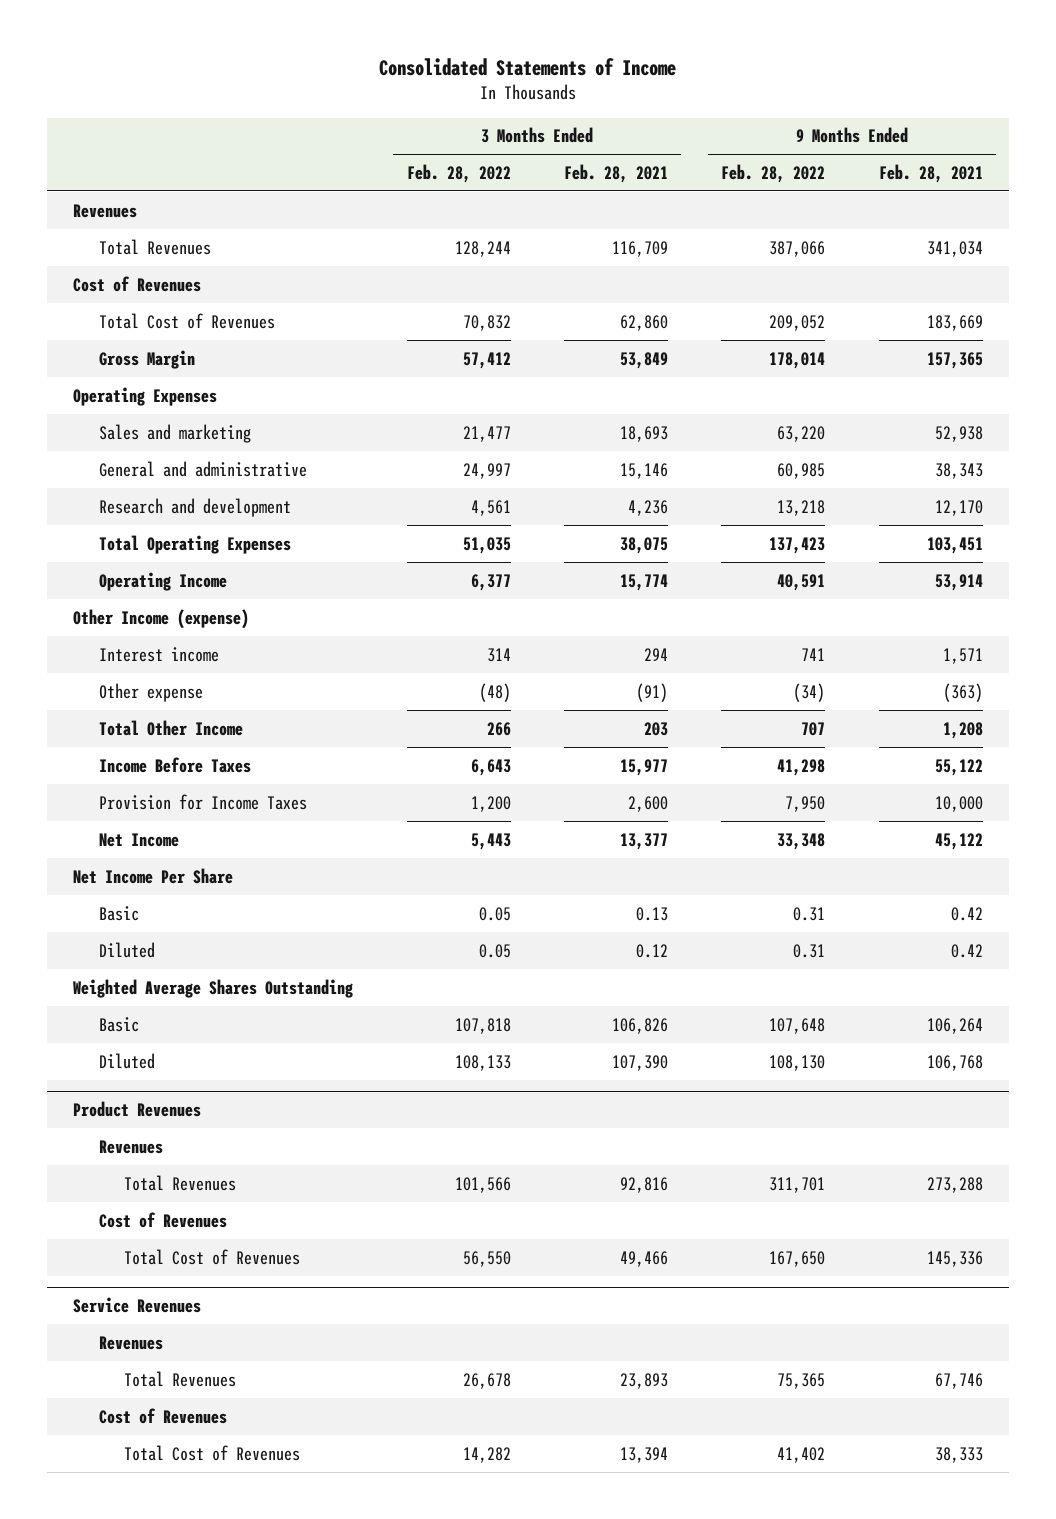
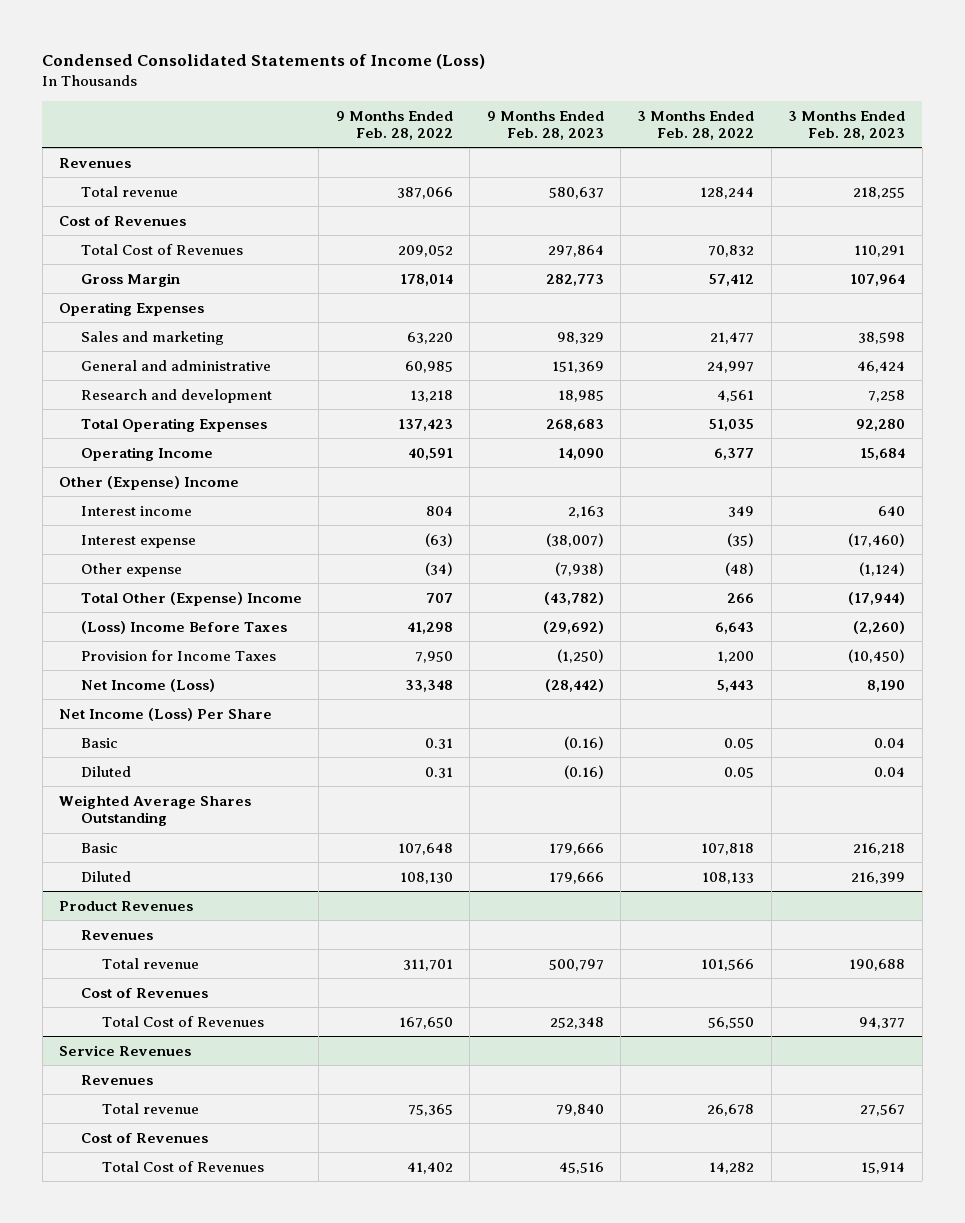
[379,57,677,76] Consolidated Statements of Income -> [42,53,486,69] Condensed Consolidated Statements of Income (Loss)
[564,163,669,183] Feb. 28, 2021 -> none
[878,163,983,183] Feb. 28, 2021 -> none
none -> [486,110,604,140] 9 Months Ended Feb. 28, 2023
none -> [788,110,906,140] 3 Months Ended Feb. 28, 2023
[98,238,211,255] Total Revenues -> [80,185,178,197] Total revenue
[73,608,250,629] Other Income (expense) -> [59,475,240,490] Other (Expense) Income
[486,647,511,662] 314 -> [728,505,755,517] 349
[801,647,826,661] 741 -> [425,505,453,516] 804
none -> [80,534,196,548] Interest expense
[98,719,243,736] Total Other Income -> [80,591,302,606] Total Other (Expense) Income
[98,756,251,773] Income Before Taxes -> [80,620,287,634] (Loss) Income Before Taxes
[98,832,179,847] Net Income -> [80,678,215,692] Net Income (Loss)
[73,867,234,884] Net Income Per Share -> [59,707,273,721] Net Income (Loss) Per Share
[124,1174,237,1191] Total Revenues -> [102,957,200,969] Total revenue
[124,1370,237,1387] Total Revenues -> [102,1102,200,1114] Total revenue

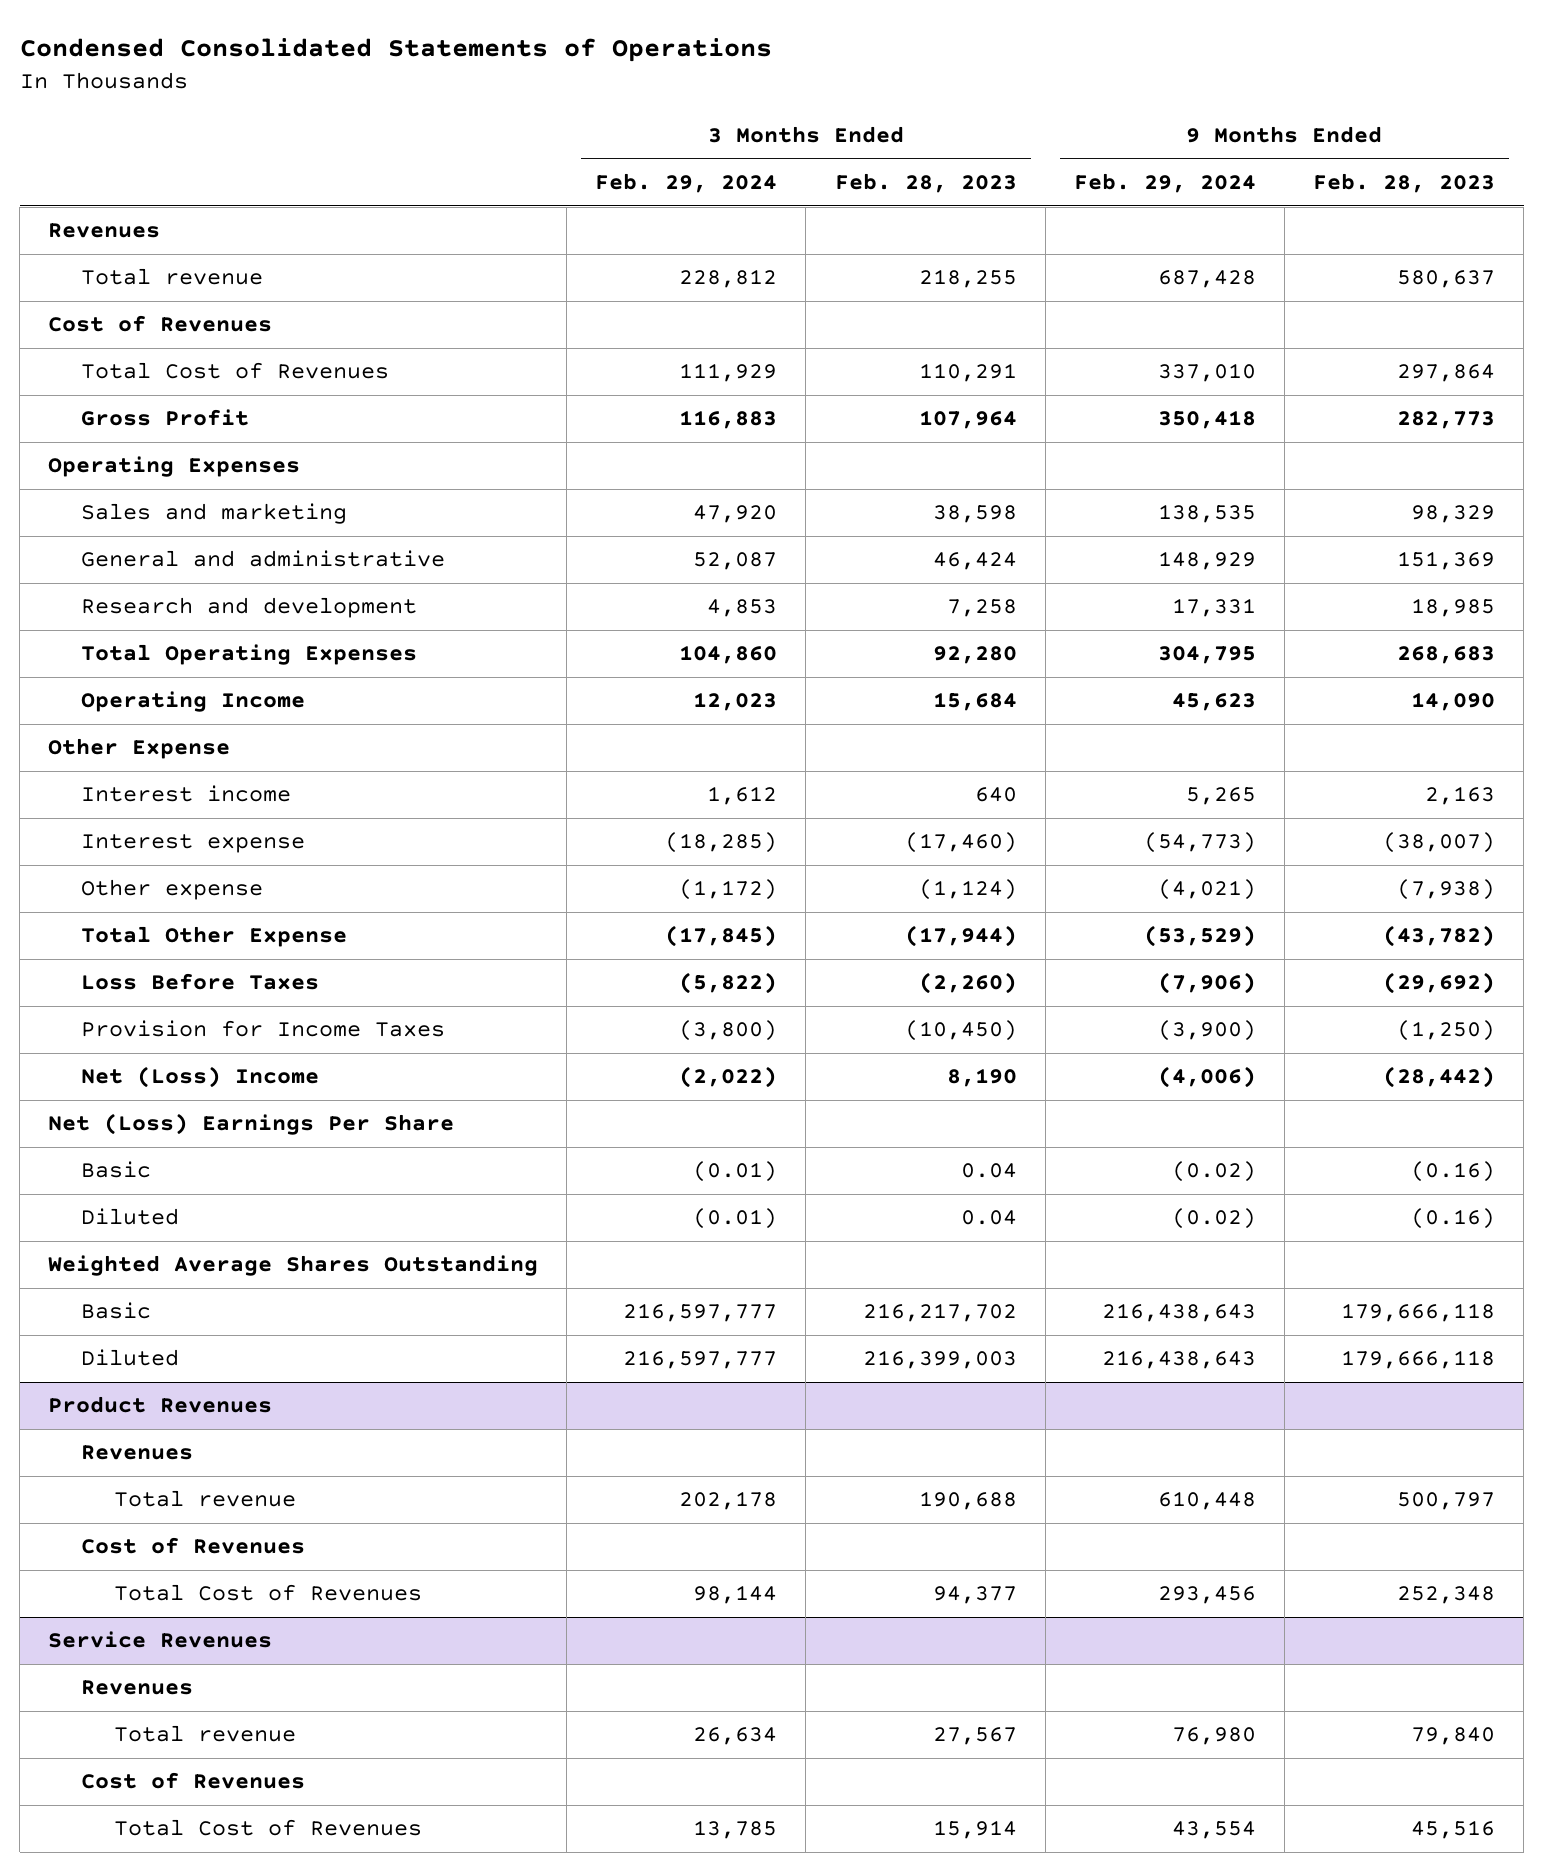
[42,53,486,69] Condensed Consolidated Statements of Income (Loss) -> [19,38,772,63] Condensed Consolidated Statements of Operations
[335,110,453,140] 9 Months Ended Feb. 28, 2022 -> none
[637,110,755,140] 3 Months Ended Feb. 28, 2022 -> none
none -> [595,173,778,194] Feb. 29, 2024
none -> [1073,173,1256,194] Feb. 29, 2024
[80,272,180,287] Gross Margin -> [80,409,249,427] Gross Profit
[59,475,240,490] Other (Expense) Income -> [48,738,231,760] Other Expense
[80,591,302,606] Total Other (Expense) Income -> [80,926,347,948] Total Other Expense
[80,620,287,634] (Loss) Income Before Taxes -> [80,973,319,991] Loss Before Taxes
[80,678,215,692] Net Income (Loss) -> [80,1066,319,1089] Net (Loss) Income
[59,707,273,721] Net Income (Loss) Per Share -> [48,1113,455,1136] Net (Loss) Earnings Per Share
[548,842,604,855] 179,666 -> [1341,1303,1496,1323] 179,666,118
[853,842,906,855] 216,218 -> [862,1303,1017,1323] 216,217,702
[548,871,604,884] 179,666 -> [1341,1350,1496,1370] 179,666,118
[851,871,906,884] 216,399 -> [862,1350,1017,1370] 216,399,003

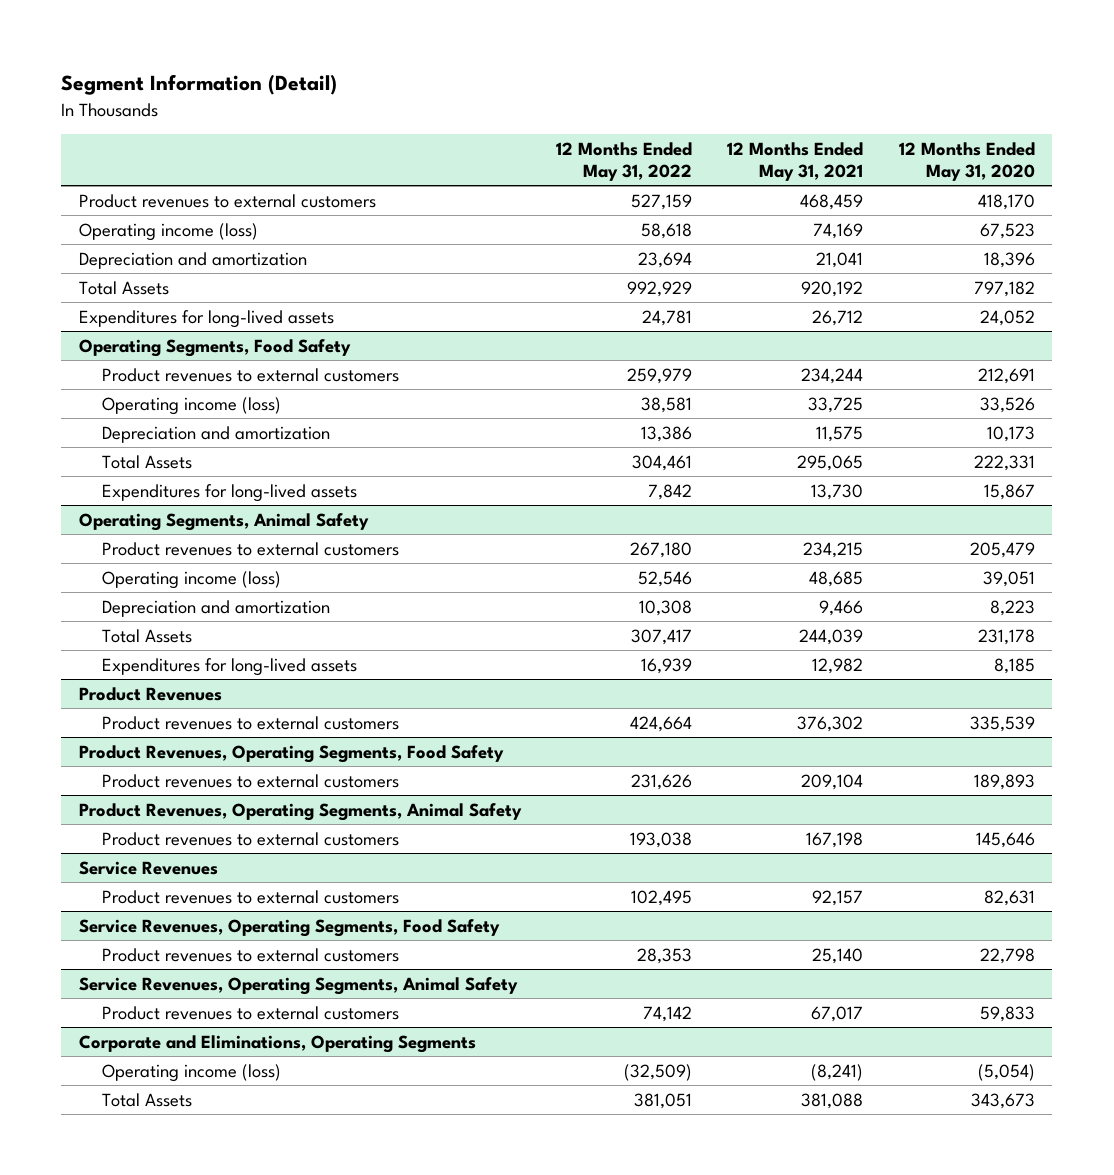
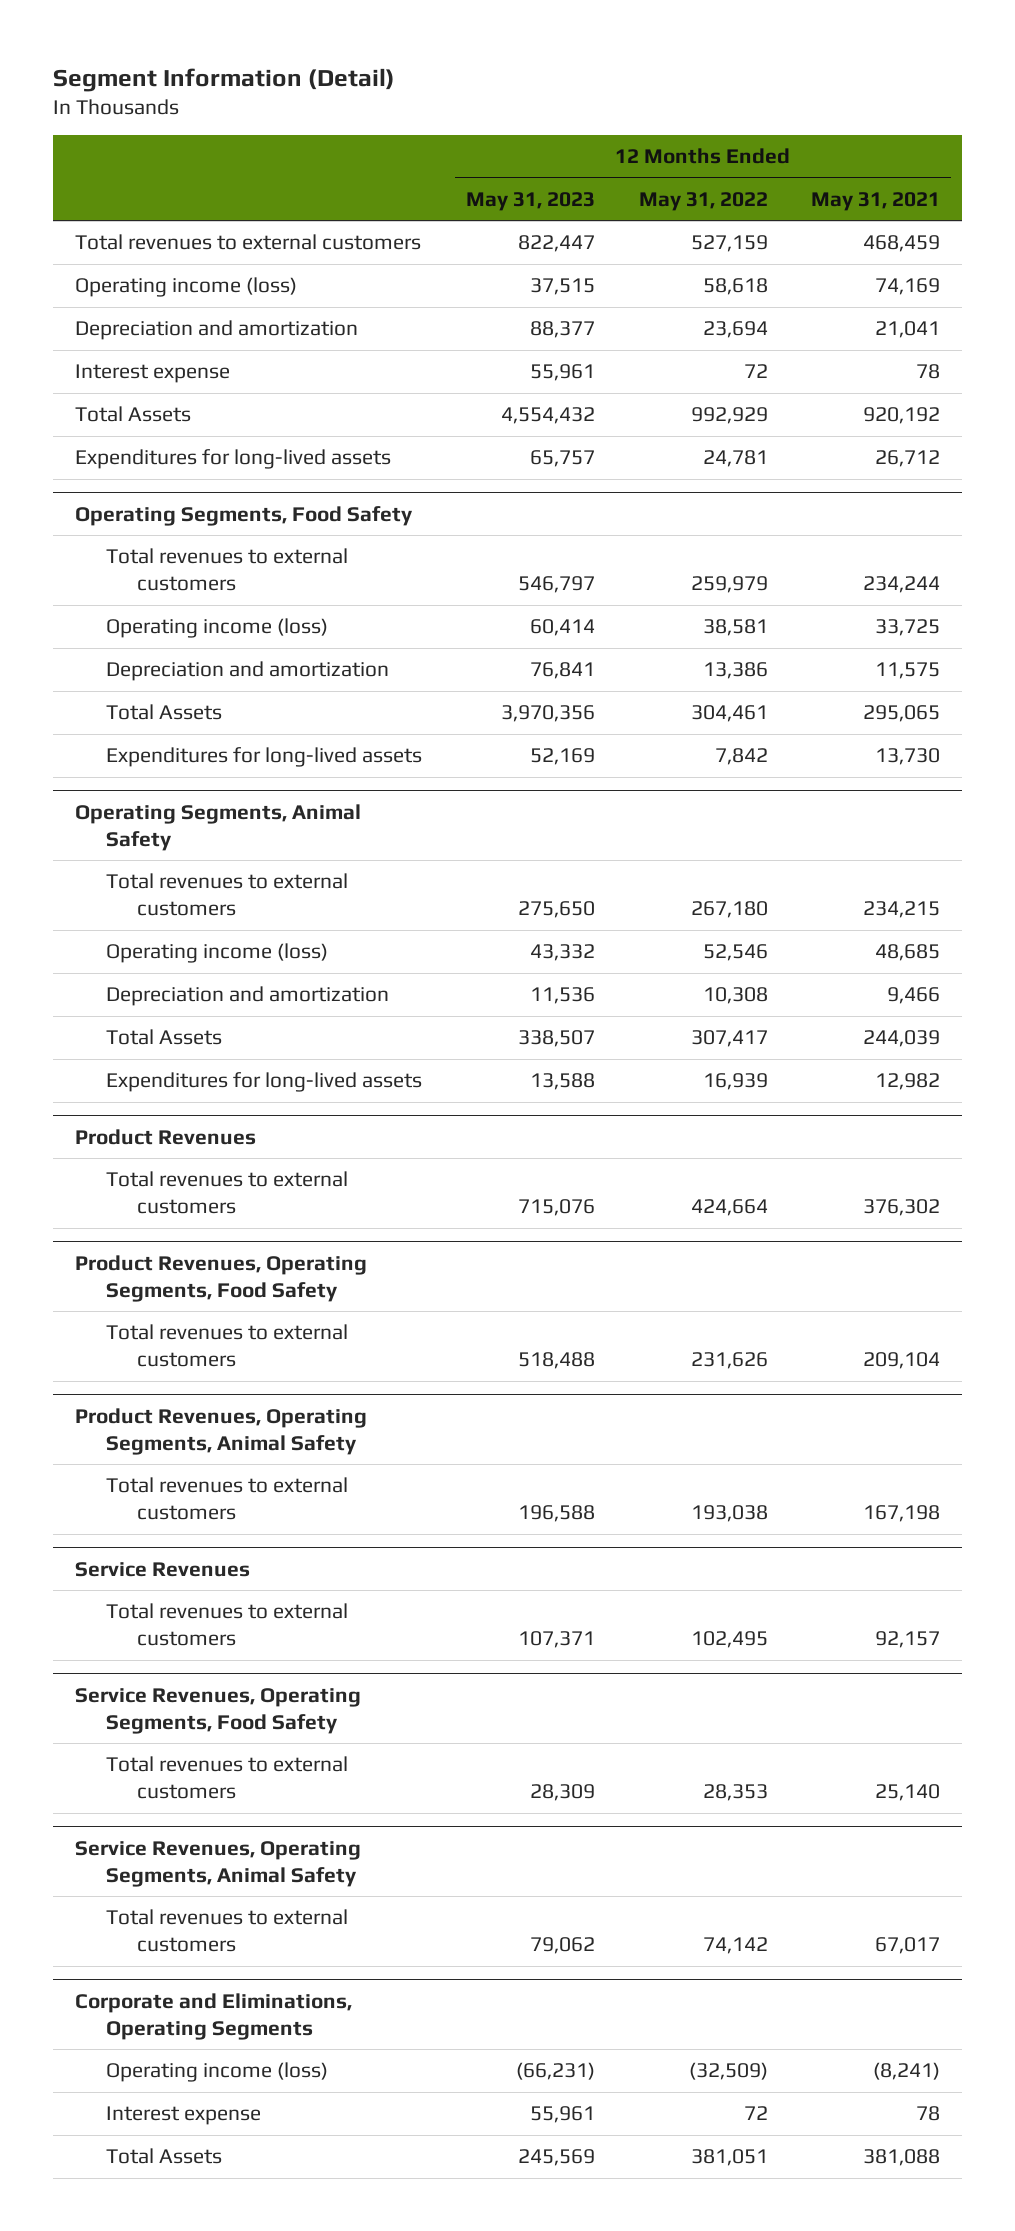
[898,142,1035,181] 12 Months Ended May 31, 2020 -> none
none -> [465,192,595,212] May 31, 2023
[78,193,376,208] Product revenues to external customers -> [74,234,421,251] Total revenues to external customers
none -> [74,364,230,384] Interest expense
[102,367,400,382] Product revenues to external customers -> [106,548,349,592] Total revenues to external customers
[102,541,400,556] Product revenues to external customers -> [106,873,349,917] Total revenues to external customers
[102,715,400,730] Product revenues to external customers -> [106,1171,349,1215] Total revenues to external customers
[102,773,400,788] Product revenues to external customers -> [106,1324,349,1368] Total revenues to external customers
[102,831,400,846] Product revenues to external customers -> [106,1477,349,1521] Total revenues to external customers
[102,889,400,904] Product revenues to external customers -> [106,1603,349,1647] Total revenues to external customers
[102,947,400,962] Product revenues to external customers -> [106,1756,349,1800] Total revenues to external customers
[102,1005,400,1020] Product revenues to external customers -> [106,1909,349,1953] Total revenues to external customers
none -> [106,2106,262,2126] Interest expense

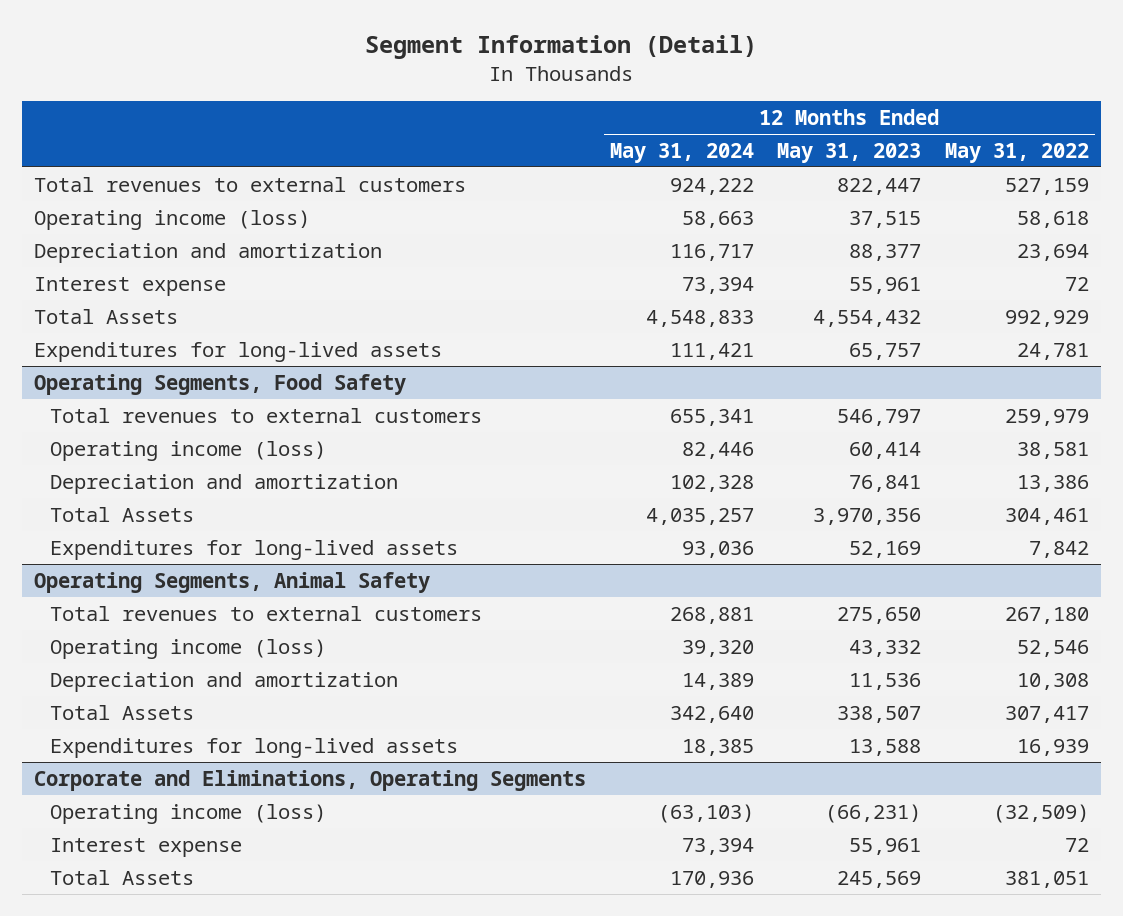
[811,192,941,212] May 31, 2021 -> none
none -> [609,142,754,163] May 31, 2024
[74,1128,256,1145] Product Revenues -> none
[106,1171,349,1215] Total revenues to external customers -> none
[74,1254,367,1302] Product Revenues, Operating Segments, Food Safety -> none
[106,1324,349,1368] Total revenues to external customers -> none
[74,1407,367,1455] Product Revenues, Operating Segments, Animal Safety -> none
[106,1477,349,1521] Total revenues to external customers -> none
[74,1561,250,1577] Service Revenues -> none
[106,1603,349,1647] Total revenues to external customers -> none
[74,1687,361,1734] Service Revenues, Operating Segments, Food Safety -> none
[106,1756,349,1800] Total revenues to external customers -> none
[74,1840,361,1887] Service Revenues, Operating Segments, Animal Safety -> none
[106,1909,349,1953] Total revenues to external customers -> none

